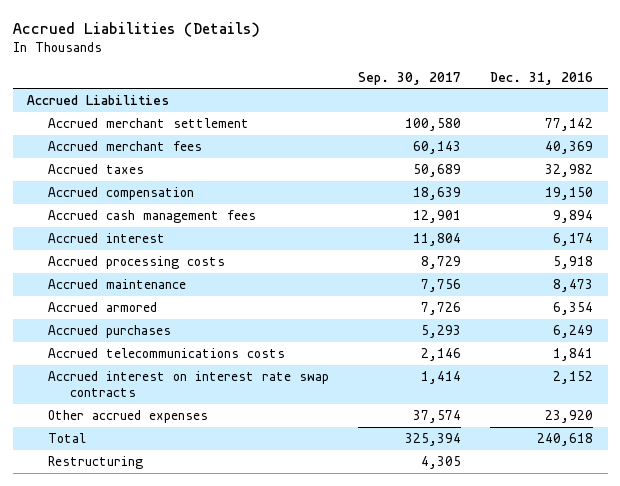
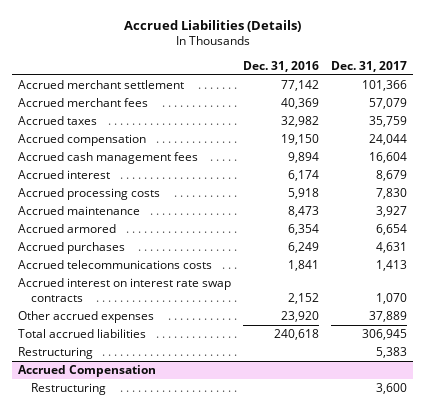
[358,71,462,85] Sep. 30, 2017 -> none
none -> [331,60,408,72] Dec. 31, 2017
[26,95,169,106] Accrued Liabilities -> none
[48,433,87,444] Total -> [18,329,147,339] Total accrued liabilities
none -> [18,365,157,378] Accrued Compensation
none -> [30,383,106,396] Restructuring

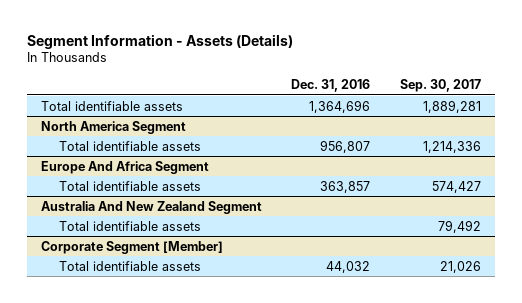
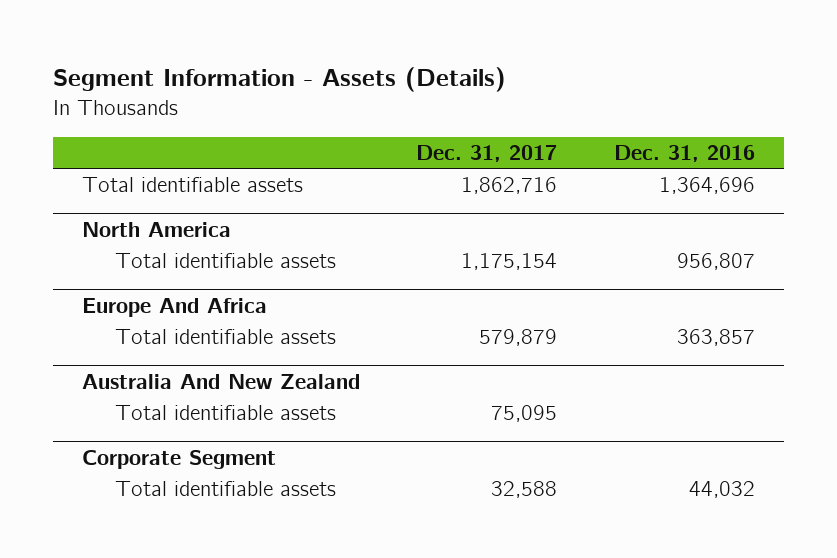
[399,79,481,93] Sep. 30, 2017 -> none
none -> [416,144,558,162] Dec. 31, 2017
[41,120,187,134] North America Segment -> [81,221,231,237] North America
[41,160,210,174] Europe And Africa Segment -> [81,297,267,317] Europe And Africa
[41,200,263,214] Australia And New Zealand Segment -> [81,373,360,389] Australia And New Zealand
[41,240,224,254] Corporate Segment [Member] -> [81,449,276,469] Corporate Segment

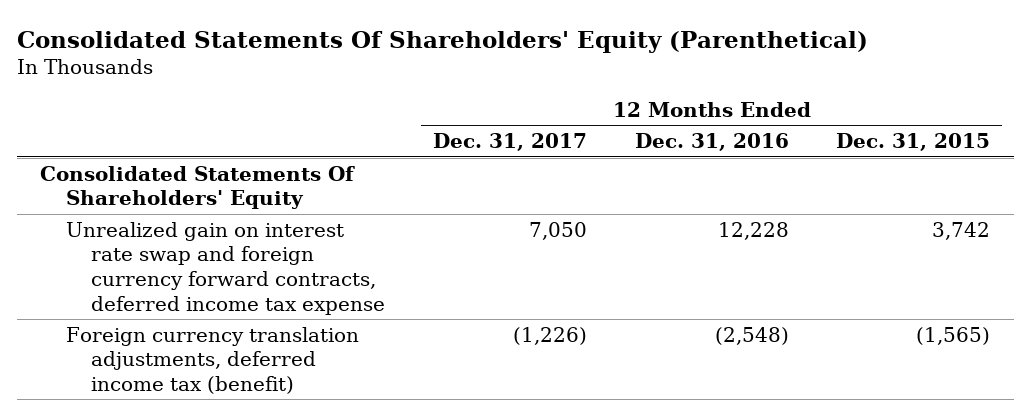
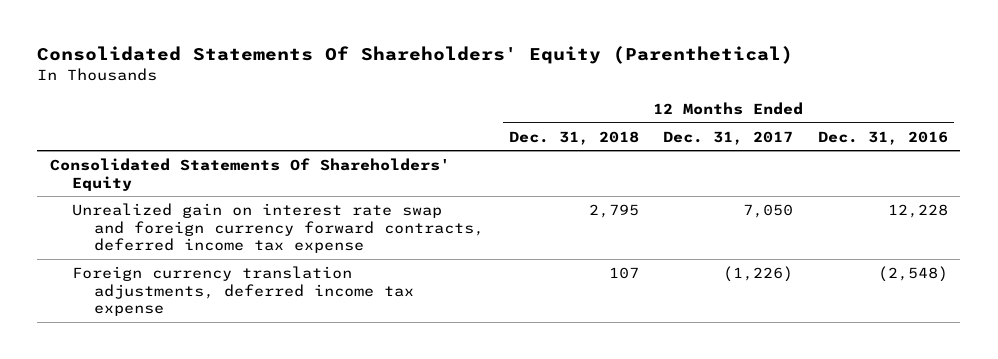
[836,133,991,152] Dec. 31, 2015 -> none
none -> [508,130,639,145] Dec. 31, 2018
[65,326,359,395] Foreign currency translation adjustments, deferred income tax (benefit) -> [72,266,415,316] Foreign currency translation adjustments, deferred income tax expense

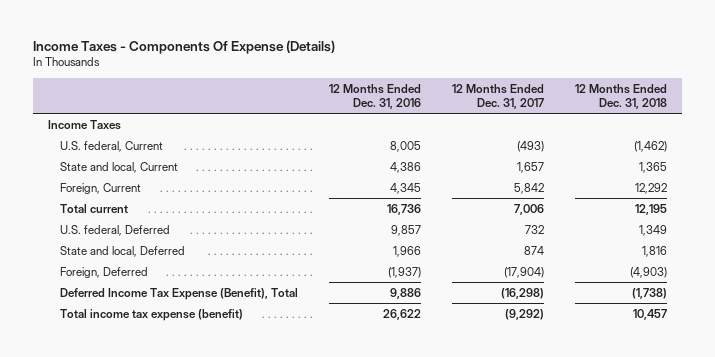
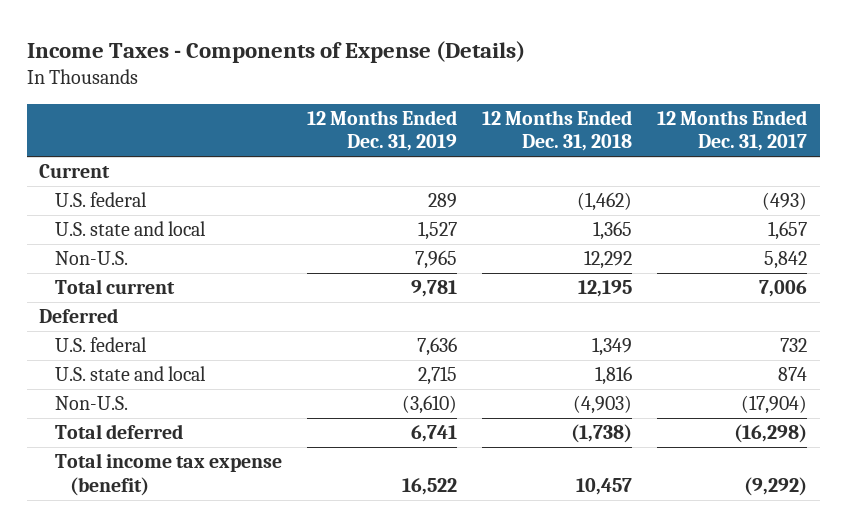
[32,39,335,54] Income Taxes - Components Of Expense (Details) -> [26,40,525,63] Income Taxes - Components of Expense (Details)
[328,83,421,110] 12 Months Ended Dec. 31, 2016 -> none
none -> [306,110,457,152] 12 Months Ended Dec. 31, 2019
[48,119,122,130] Income Taxes -> none
none -> [39,164,111,179] Current
[59,140,163,152] U.S. federal, Current -> [54,192,147,208] U.S. federal
[59,161,178,173] State and local, Current -> [54,221,206,237] U.S. state and local
[59,182,141,194] Foreign, Current -> [54,251,128,266] Non-U.S.
none -> [39,308,119,324] Deferred
[59,224,170,236] U.S. federal, Deferred -> [54,337,147,353] U.S. federal
[59,245,185,257] State and local, Deferred -> [54,366,206,382] U.S. state and local
[59,266,148,278] Foreign, Deferred -> [54,396,128,411] Non-U.S.
[59,287,298,300] Deferred Income Tax Expense (Benefit), Total -> [54,424,183,440] Total deferred

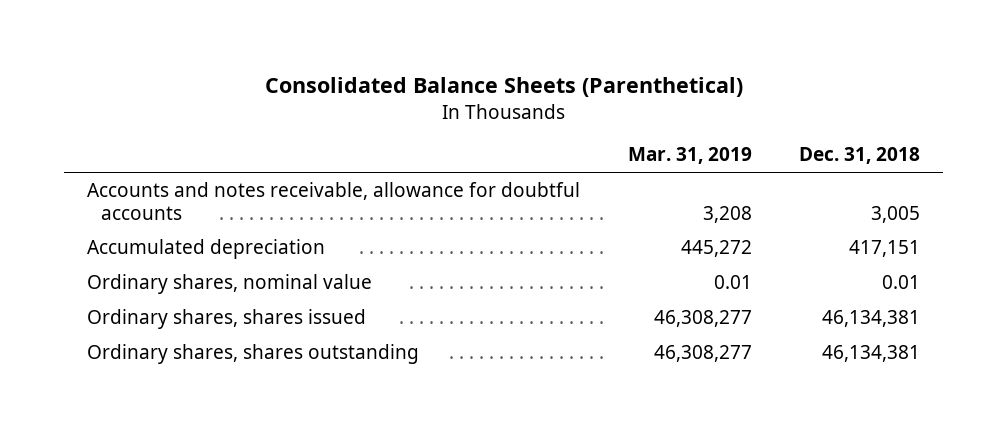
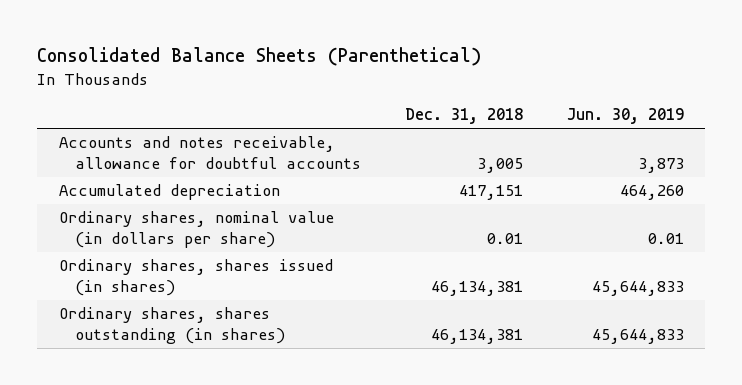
[627,147,752,165] Mar. 31, 2019 -> none
none -> [566,108,684,125] Jun. 30, 2019
[87,274,373,295] Ordinary shares, nominal value -> [58,211,334,248] Ordinary shares, nominal value (in dollars per share)
[87,309,367,330] Ordinary shares, shares issued -> [58,259,333,296] Ordinary shares, shares issued (in shares)
[87,344,420,365] Ordinary shares, shares outstanding -> [58,307,285,344] Ordinary shares, shares outstanding (in shares)

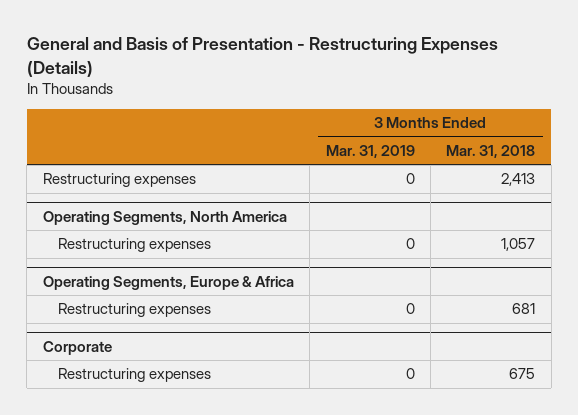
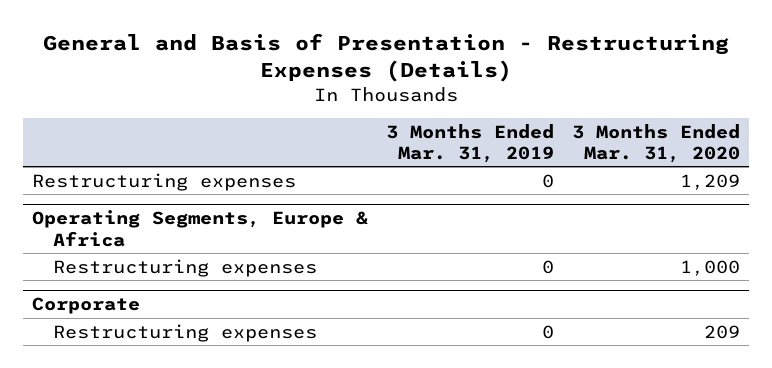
[446,145,536,159] Mar. 31, 2018 -> none
none -> [572,123,741,163] 3 Months Ended Mar. 31, 2020
[42,210,287,225] Operating Segments, North America -> none
[57,238,211,253] Restructuring expenses -> none

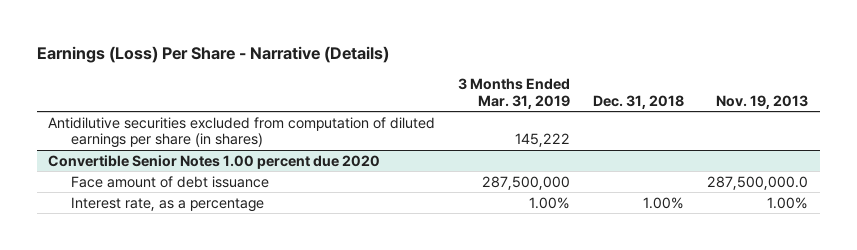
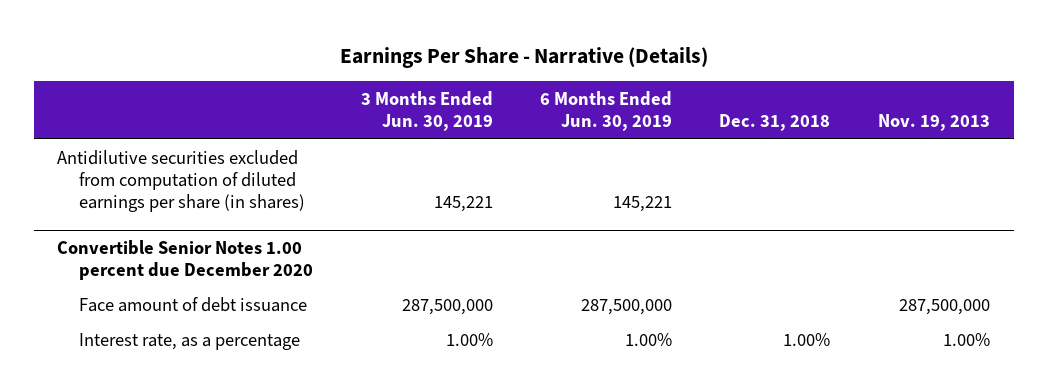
[36,45,389,63] Earnings (Loss) Per Share - Narrative (Details) -> [339,46,708,68] Earnings Per Share - Narrative (Details)
[458,78,571,109] 3 Months Ended Mar. 31, 2019 -> none
none -> [360,91,493,132] 3 Months Ended Jun. 30, 2019
none -> [540,91,673,132] 6 Months Ended Jun. 30, 2019
[48,154,381,169] Convertible Senior Notes 1.00 percent due 2020 -> [57,239,314,280] Convertible Senior Notes 1.00 percent due December 2020
[707,175,809,190] 287,500,000.0 -> [898,298,990,315] 287,500,000

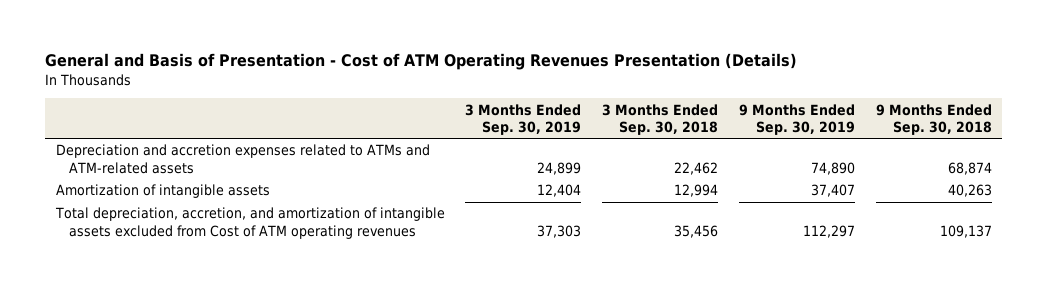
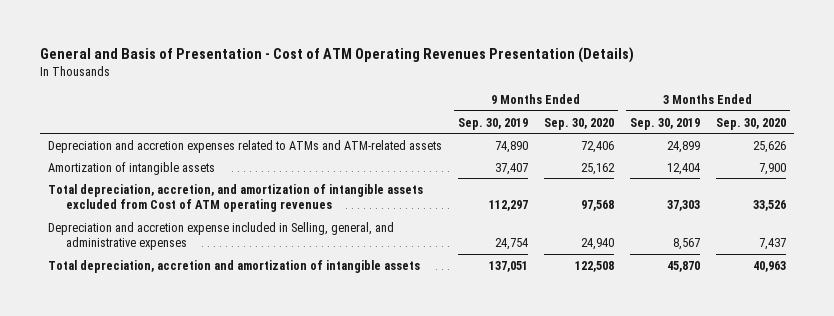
[602,103,719,135] 3 Months Ended Sep. 30, 2018 -> none
[875,103,992,135] 9 Months Ended Sep. 30, 2018 -> none
none -> [543,117,614,130] Sep. 30, 2020
none -> [716,117,787,130] Sep. 30, 2020
none -> [47,221,394,251] Depreciation and accretion expense included in Selling, general, and administrative expenses
none -> [47,259,420,273] Total depreciation, accretion and amortization of intangible assets

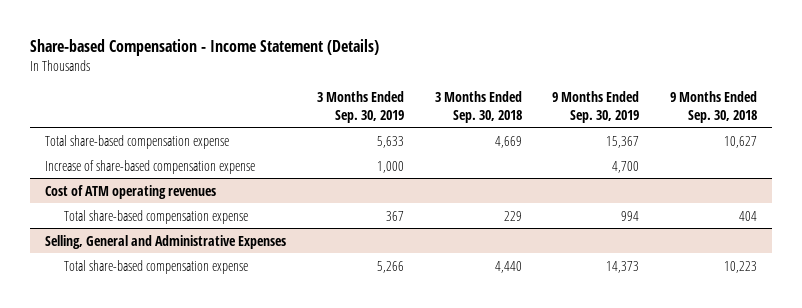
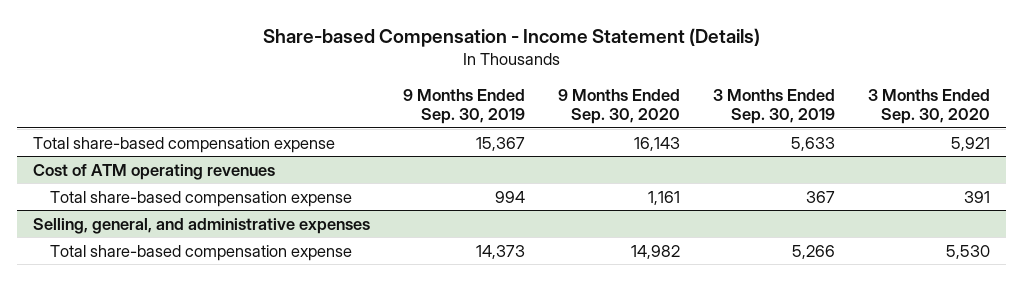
[434,91,522,123] 3 Months Ended Sep. 30, 2018 -> none
[669,91,757,123] 9 Months Ended Sep. 30, 2018 -> none
none -> [558,88,681,125] 9 Months Ended Sep. 30, 2020
none -> [867,88,990,125] 3 Months Ended Sep. 30, 2020
[45,159,256,174] Increase of share-based compensation expense -> none
[45,234,287,249] Selling, General and Administrative Expenses -> [33,217,371,234] Selling, general, and administrative expenses

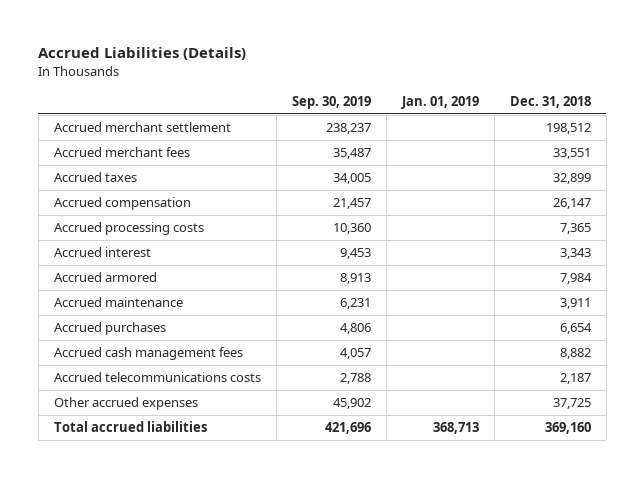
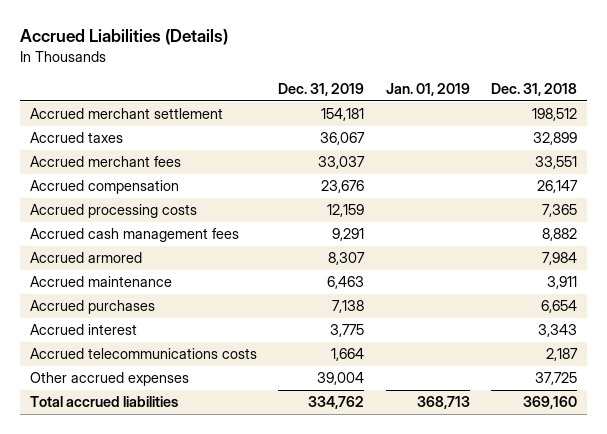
[291,95,371,109] Sep. 30, 2019 -> none
none -> [278,83,365,97] Dec. 31, 2019
[53,147,190,158] Accrued merchant fees -> [30,156,182,168] Accrued merchant fees
[53,347,243,361] Accrued cash management fees -> [30,228,240,243] Accrued cash management fees
[53,247,151,258] Accrued interest -> [30,324,138,336] Accrued interest

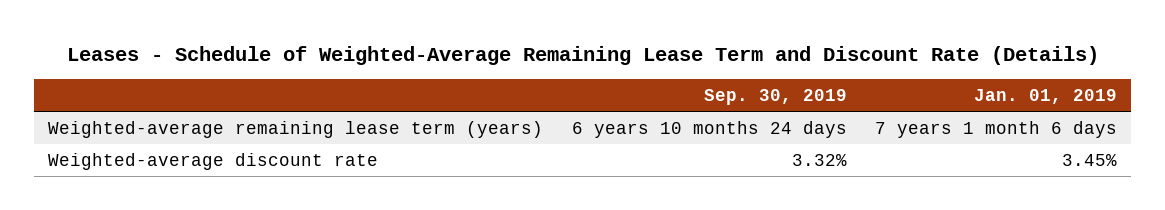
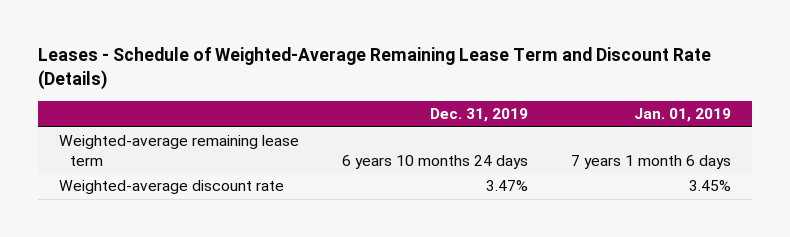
[703,88,847,105] Sep. 30, 2019 -> none
none -> [429,108,528,123] Dec. 31, 2019
[47,120,543,138] Weighted-average remaining lease term (years) -> [58,135,299,166] Weighted-average remaining lease term

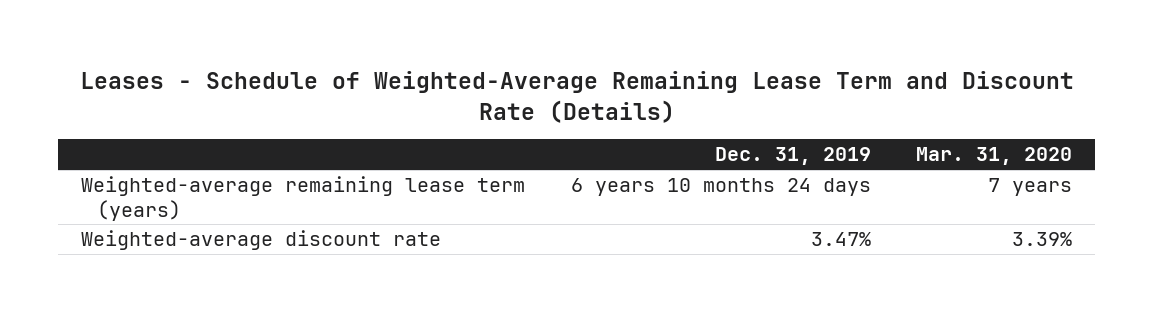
[633,108,731,123] Jan. 01, 2019 -> none
none -> [916,147,1073,166] Mar. 31, 2020
[58,135,299,166] Weighted-average remaining lease term -> [81,176,526,221] Weighted-average remaining lease term (years)

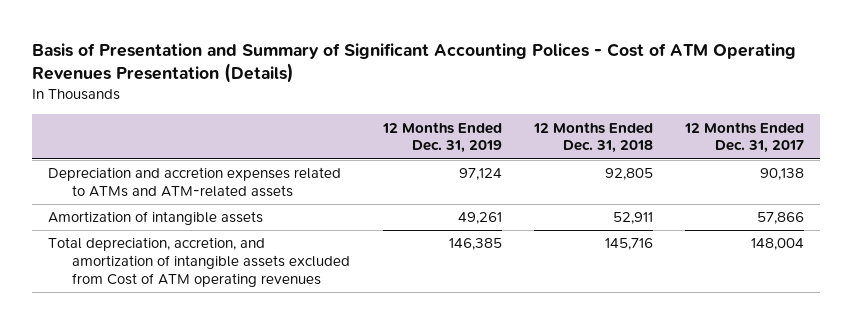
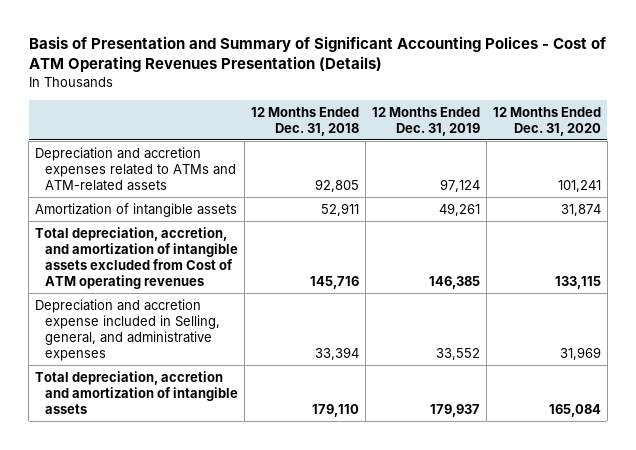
[684,121,805,154] 12 Months Ended Dec. 31, 2017 -> none
none -> [492,106,601,136] 12 Months Ended Dec. 31, 2020
none -> [35,298,220,362] Depreciation and accretion expense included in Selling, general, and administrative expenses
none -> [35,370,238,414] Total depreciation, accretion and amortization of intangible assets

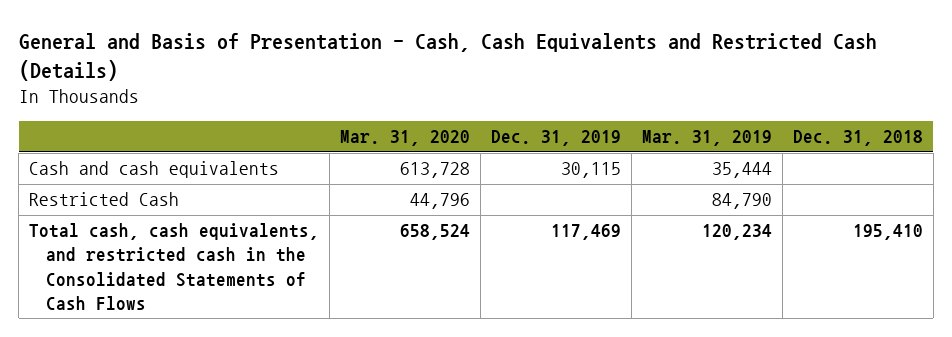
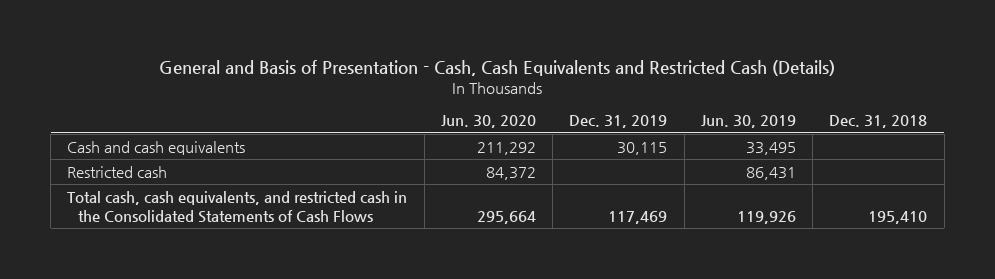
[340,130,471,147] Mar. 31, 2020 -> none
[641,130,772,147] Mar. 31, 2019 -> none
none -> [440,115,536,129] Jun. 30, 2020
none -> [700,115,796,129] Jun. 30, 2019
[29,192,180,207] Restricted Cash -> [67,165,168,178] Restricted cash

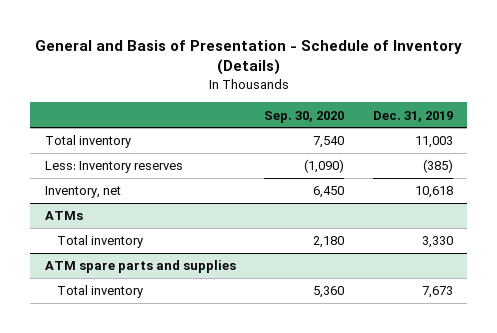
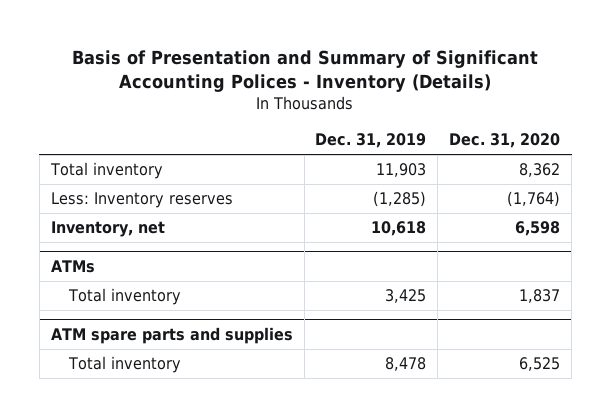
[34,39,462,76] General and Basis of Presentation - Schedule of Inventory (Details) -> [72,49,539,93] Basis of Presentation and Summary of Significant Accounting Polices - Inventory (Details)
[264,110,345,123] Sep. 30, 2020 -> none
none -> [449,133,561,149] Dec. 31, 2020
[414,136,453,149] 11,003 -> [376,163,427,178] 11,903
[422,159,453,174] (385) -> [373,191,427,208] (1,285)
[421,236,453,249] 3,330 -> [385,289,427,304] 3,425
[421,286,453,299] 7,673 -> [385,357,427,372] 8,478

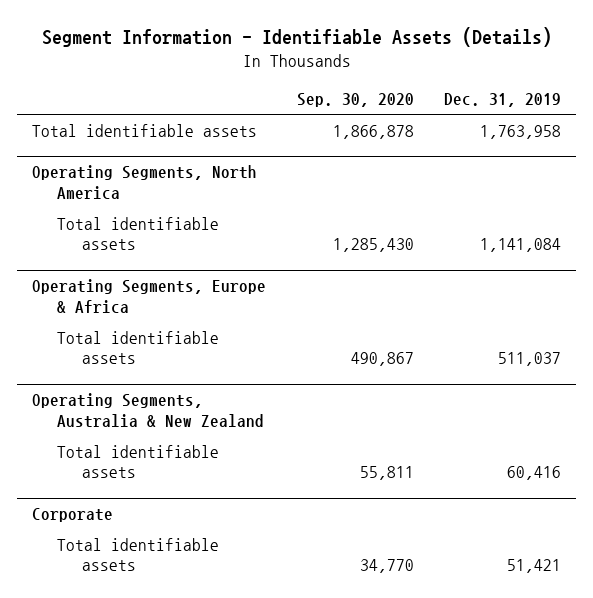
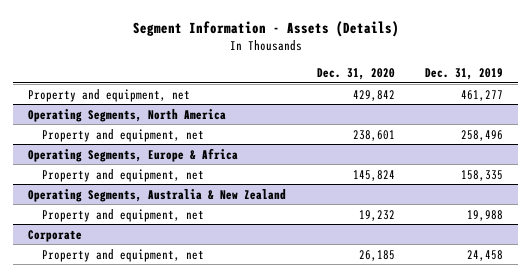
[41,27,552,48] Segment Information - Identifiable Assets (Details) -> [132,20,399,37] Segment Information - Assets (Details)
[296,92,414,107] Sep. 30, 2020 -> none
none -> [316,68,395,81] Dec. 31, 2020
[32,123,258,137] Total identifiable assets -> none
none -> [28,88,191,102] Property and equipment, net
[57,216,220,251] Total identifiable assets -> none
none -> [42,128,205,142] Property and equipment, net
[57,330,220,365] Total identifiable assets -> none
none -> [42,168,205,182] Property and equipment, net
[57,444,220,479] Total identifiable assets -> none
none -> [42,208,205,222] Property and equipment, net
[57,537,220,572] Total identifiable assets -> none
none -> [42,248,205,262] Property and equipment, net

